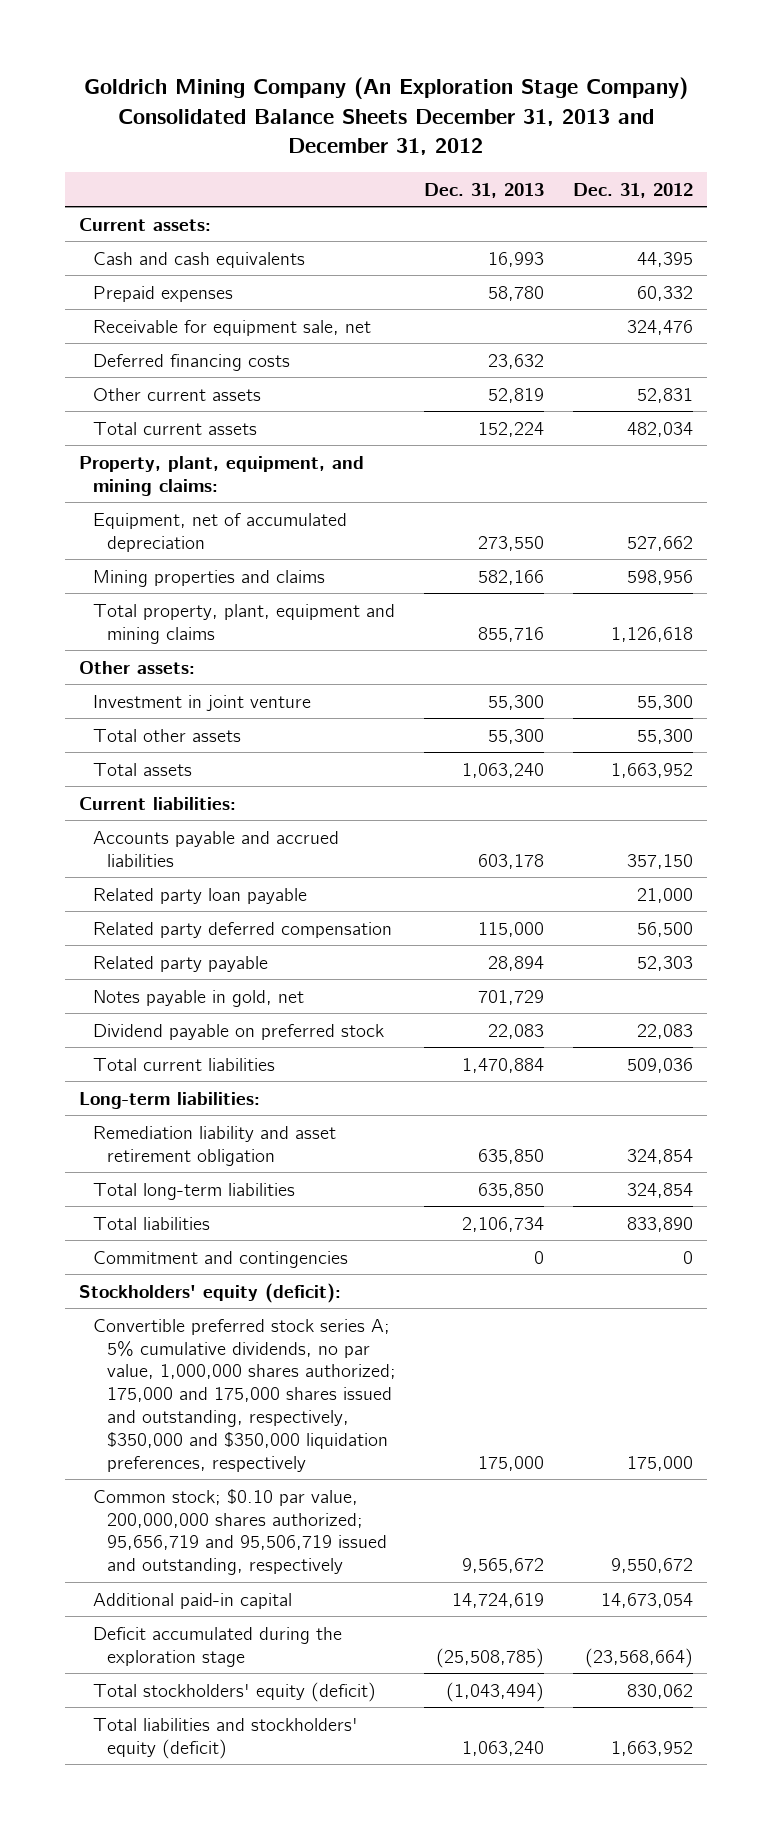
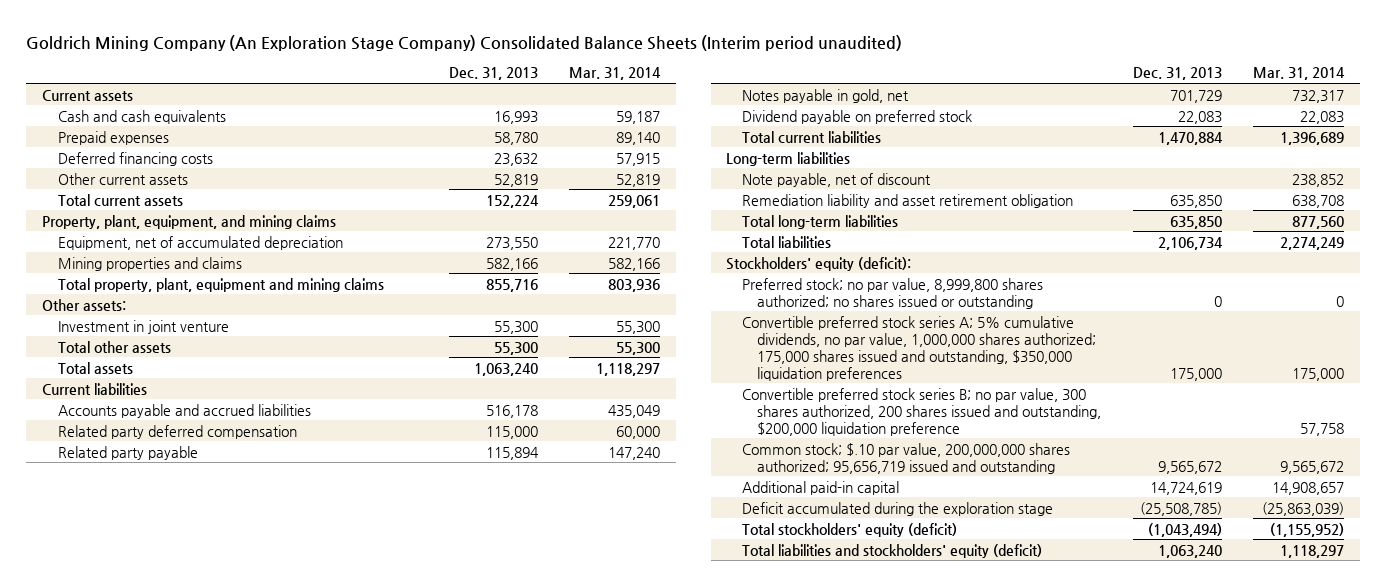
[83,77,688,156] Goldrich Mining Company (An Exploration Stage Company) Consolidated Balance Sheets December 31, 2013 and December 31, 2012 -> [26,35,903,52] Goldrich Mining Company (An Exploration Stage Company) Consolidated Balance Sheets (Interim period unaudited)
[572,182,693,198] Dec. 31, 2012 -> none
none -> [569,67,662,81] Mar. 31, 2014
[79,217,212,231] Current assets: -> [42,89,134,101] Current assets
[92,319,371,336] Receivable for equipment sale, net -> none
[79,455,365,496] Property, plant, equipment, and mining claims: -> [42,214,337,229] Property, plant, equipment, and mining claims
[92,887,307,904] Related party loan payable -> none
[79,796,237,810] Current liabilities: -> [42,382,148,395] Current liabilities
[478,853,545,869] 603,178 -> [485,404,538,418] 516,178
[488,955,545,971] 28,894 -> [485,446,539,460] 115,894
[79,1091,261,1109] Long-term liabilities: -> [726,151,851,166] Long-term liabilities
none -> [741,172,931,187] Note payable, net of discount
[92,1250,348,1268] Commitment and contingencies -> none
none -> [741,277,1043,309] Preferred stock; no par value, 8,999,800 shares authorized; no shares issued or outstanding
[92,1318,396,1472] Convertible preferred stock series A; 5% cumulative dividends, no par value, 1,000,000 shares authorized; 175,000 and 175,000 shares issued and outstanding, respectively, $350,000 and $350,000 liquidation preferences, respectively -> [741,315,1097,381] Convertible preferred stock series A; 5% cumulative dividends, no par value, 1,000,000 shares authorized; 175,000 shares issued and outstanding, $350,000 liquidation preferences
none -> [741,387,1102,436] Convertible preferred stock series B; no par value, 300 shares authorized, 200 shares issued and outstanding, $200,000 liquidation preference
[92,1488,387,1576] Common stock; $0.10 par value, 200,000,000 shares authorized; 95,656,719 and 95,506,719 issued and outstanding, respectively -> [741,442,1070,474] Common stock; $.10 par value, 200,000,000 shares authorized; 95,656,719 issued and outstanding

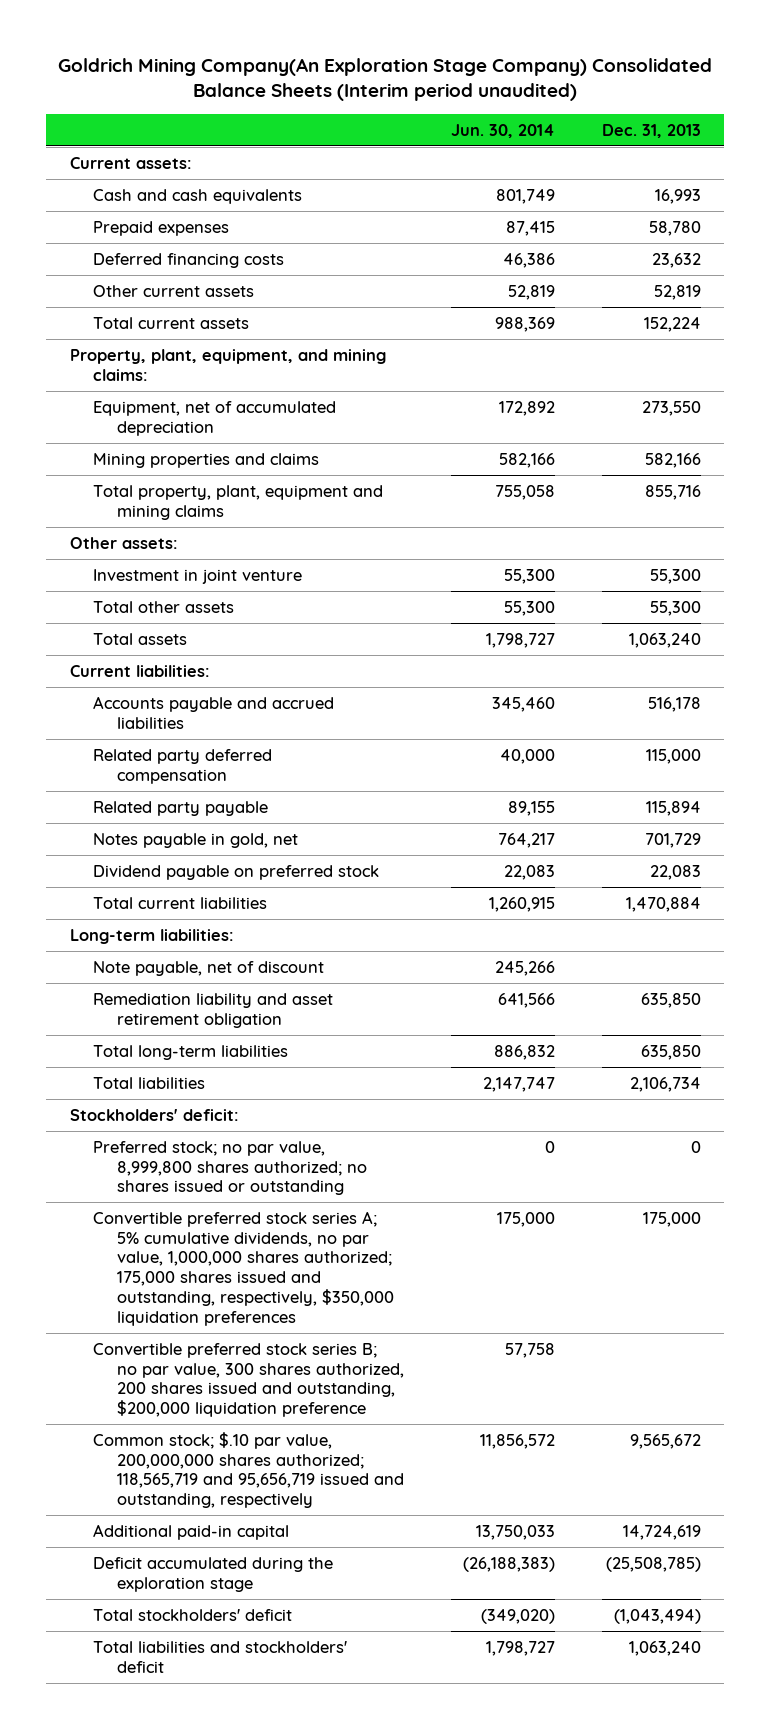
[26,35,903,52] Goldrich Mining Company (An Exploration Stage Company) Consolidated Balance Sheets (Interim period unaudited) -> [58,57,713,102] Goldrich Mining Company(An Exploration Stage Company) Consolidated Balance Sheets (Interim period unaudited)
[569,67,662,81] Mar. 31, 2014 -> none
none -> [451,123,556,138] Jun. 30, 2014
[42,89,134,101] Current assets -> [69,156,192,169] Current assets:
[42,214,337,229] Property, plant, equipment, and mining claims -> [69,348,386,381] Property, plant, equipment, and mining claims:
[42,382,148,395] Current liabilities -> [69,664,210,677] Current liabilities:
[726,151,851,166] Long-term liabilities -> [69,928,234,944] Long-term liabilities:
[726,256,912,271] Stockholders' equity (deficit): -> [69,1108,239,1121] Stockholders' deficit:
[741,315,1097,381] Convertible preferred stock series A; 5% cumulative dividends, no par value, 1,000,000 shares authorized; 175,000 shares issued and outstanding, $350,000 liquidation preferences -> [93,1210,395,1326] Convertible preferred stock series A; 5% cumulative dividends, no par value, 1,000,000 shares authorized; 175,000 shares issued and outstanding, respectively, $350,000 liquidation preferences
[741,442,1070,474] Common stock; $.10 par value, 200,000,000 shares authorized; 95,656,719 issued and outstanding -> [93,1431,405,1509] Common stock; $.10 par value, 200,000,000 shares authorized; 118,565,719 and 95,656,719 issued and outstanding, respectively
[741,522,957,537] Total stockholders' equity (deficit) -> [93,1608,293,1621] Total stockholders' deficit
[741,543,1042,558] Total liabilities and stockholders' equity (deficit) -> [93,1640,348,1673] Total liabilities and stockholders' deficit

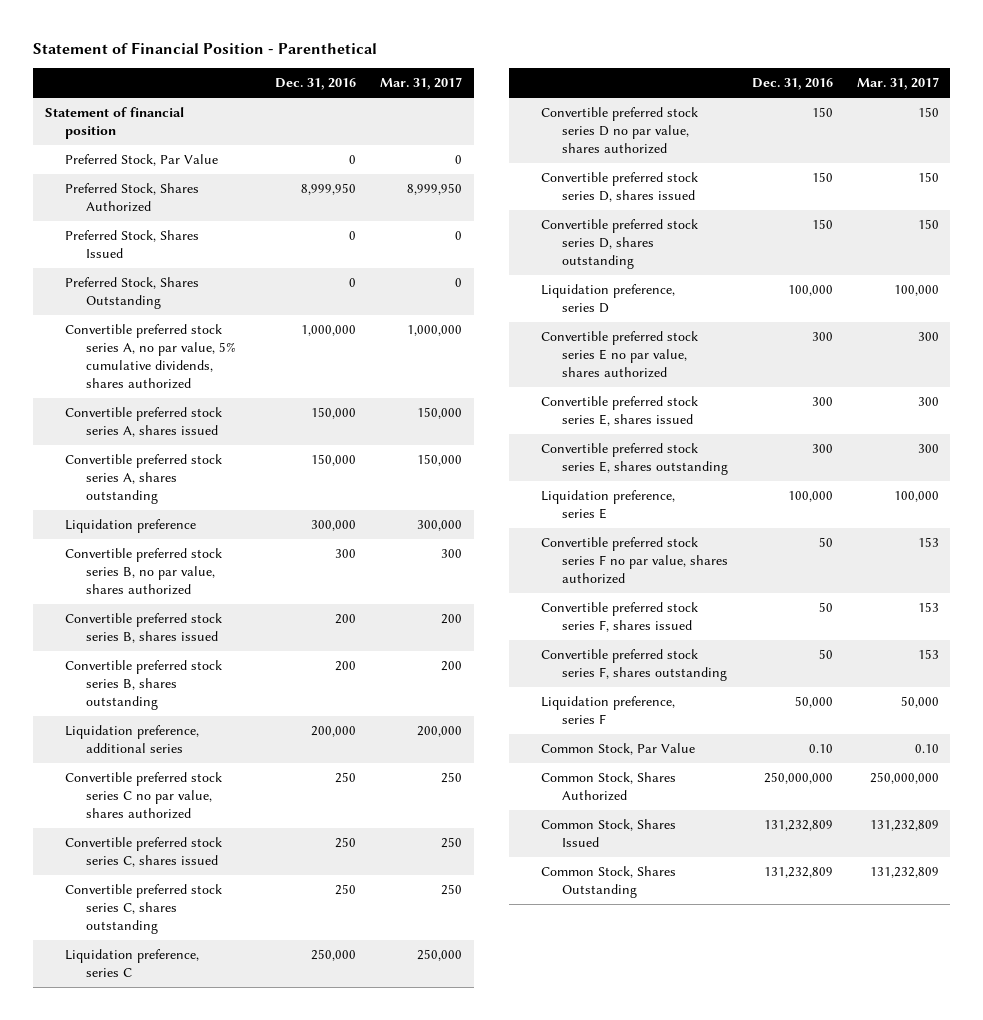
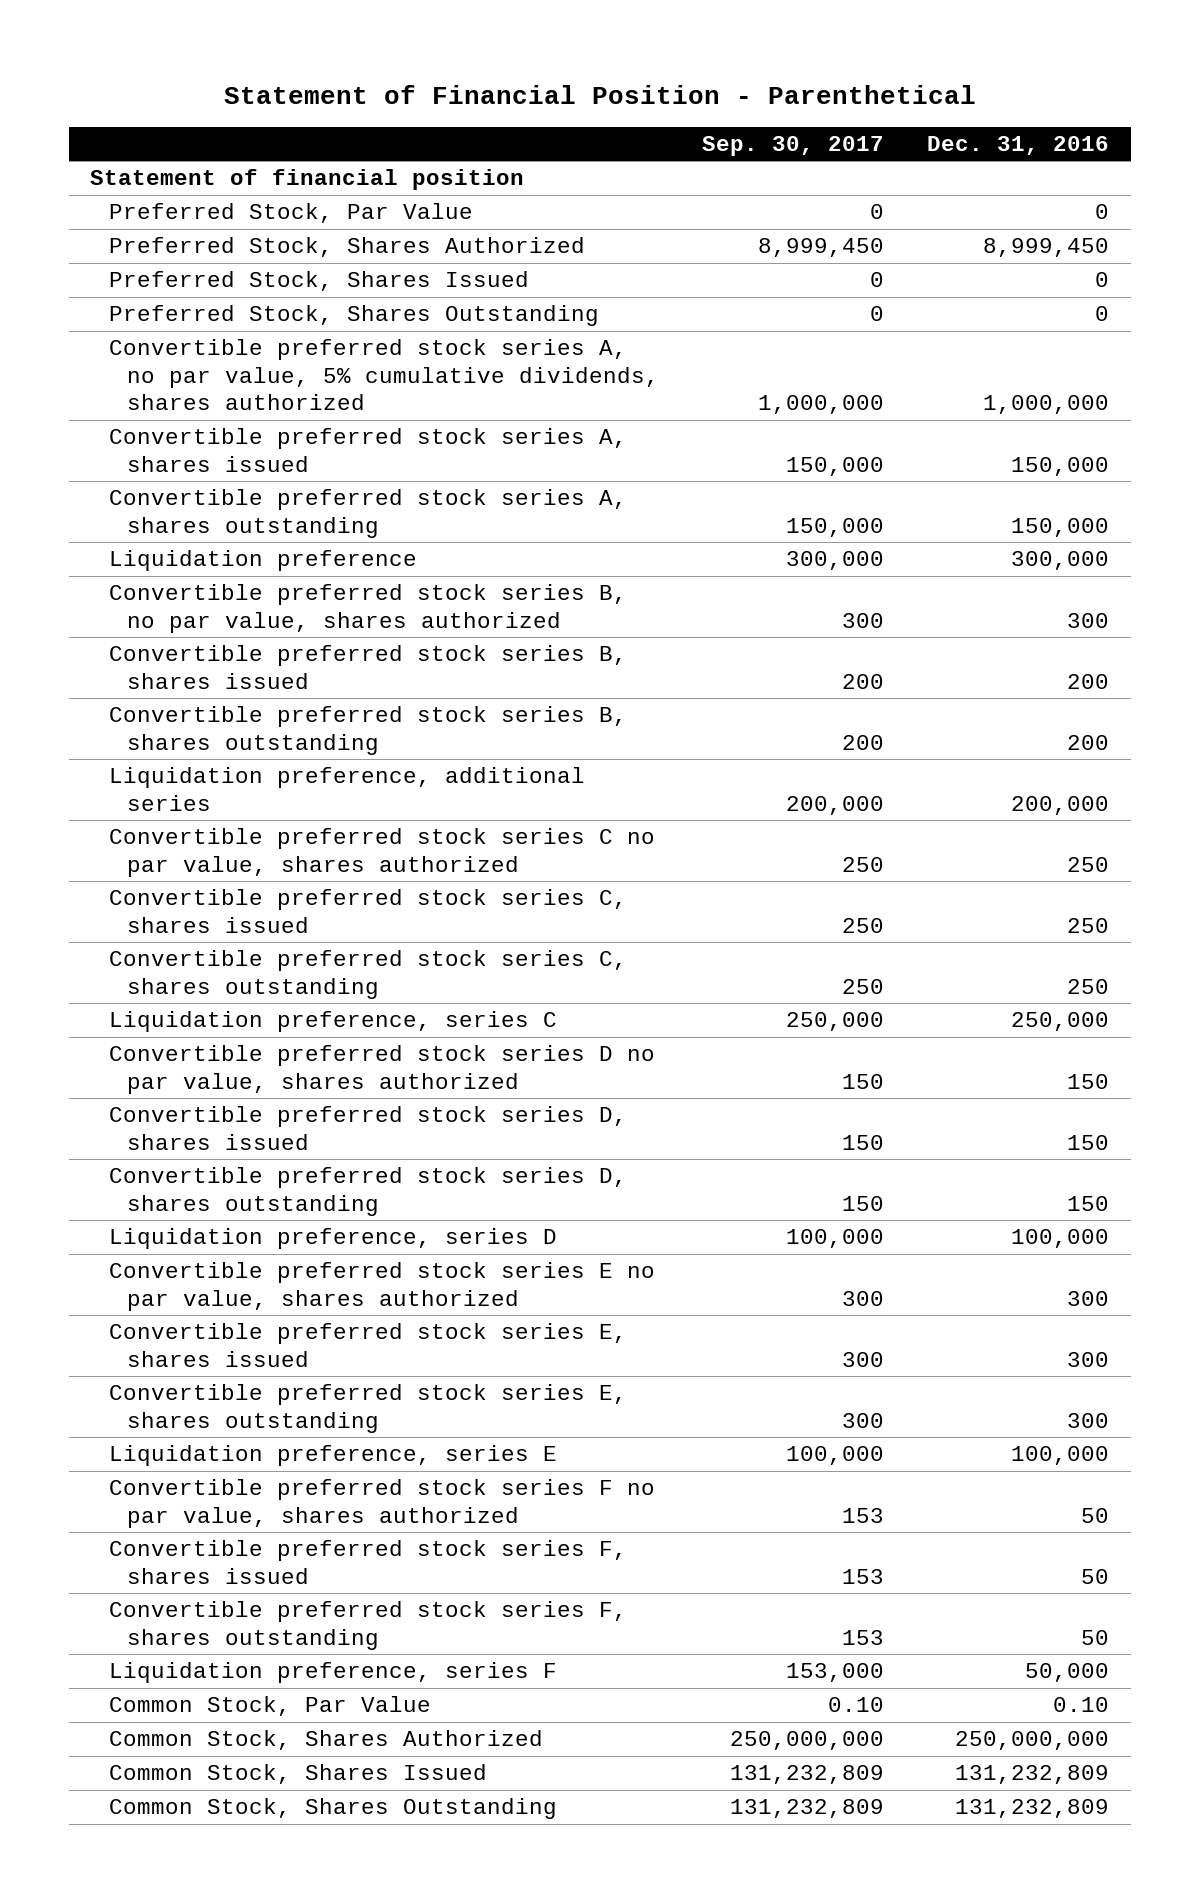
[380,77,463,91] Mar. 31, 2017 -> none
none -> [701,136,884,157] Sep. 30, 2017
[301,183,357,196] 8,999,950 -> [983,238,1110,258] 8,999,450

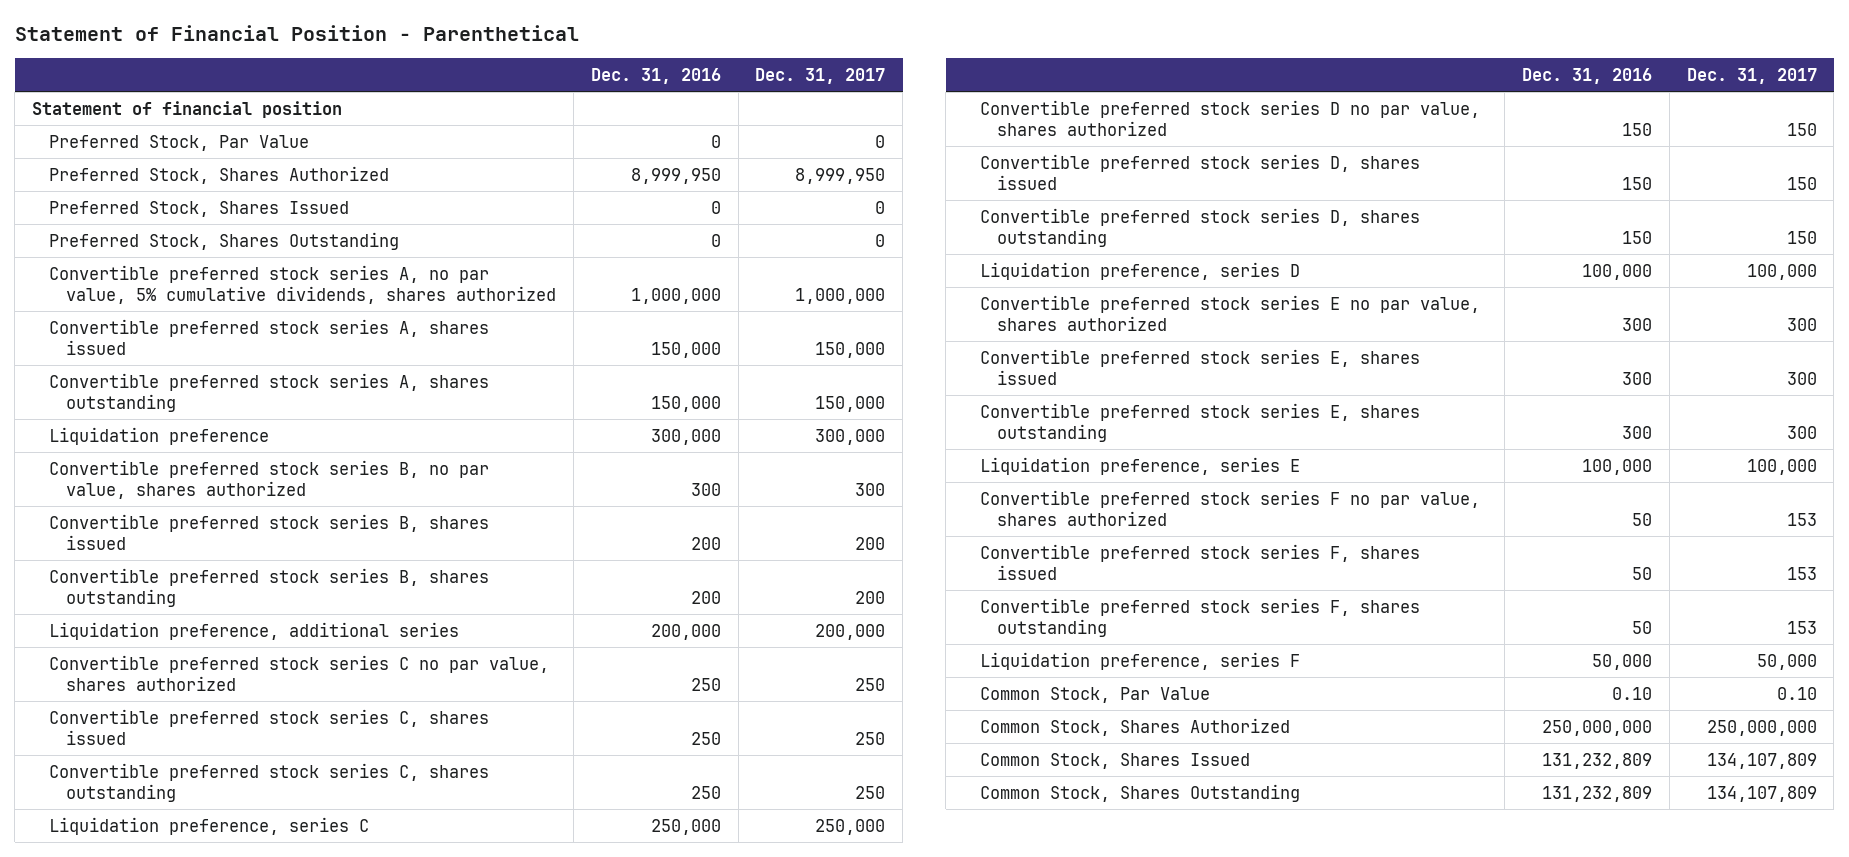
[701,136,884,157] Sep. 30, 2017 -> none
none -> [755,67,886,84] Dec. 31, 2017
[983,238,1110,258] 8,999,450 -> [630,167,721,184] 8,999,950

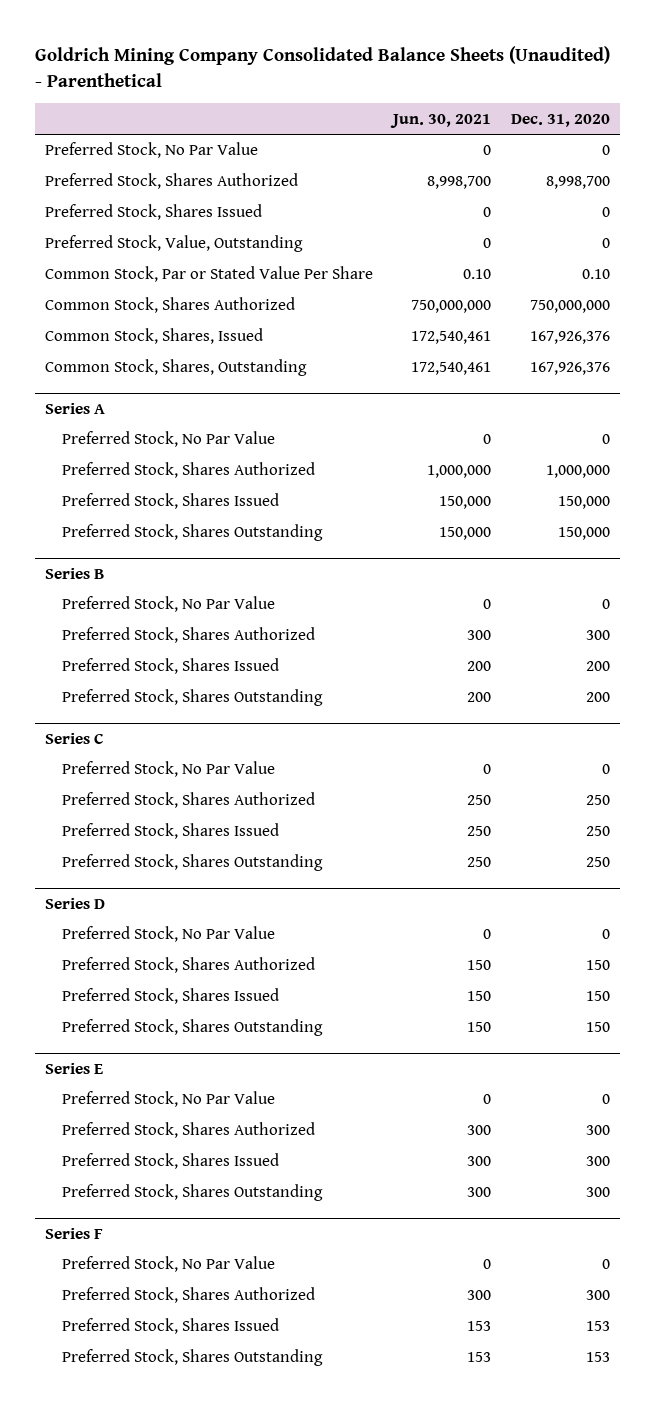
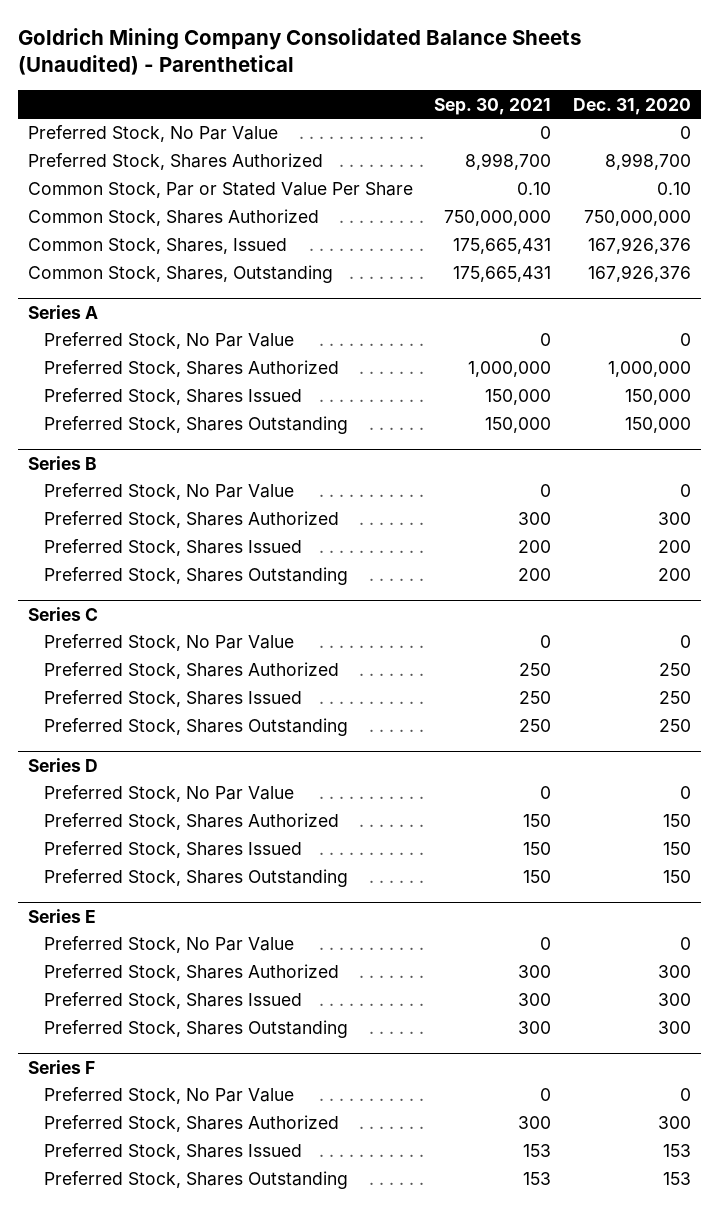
[390,113,492,128] Jun. 30, 2021 -> none
none -> [434,97,552,115] Sep. 30, 2021
[45,204,263,221] Preferred Stock, Shares Issued -> none
[45,235,304,253] Preferred Stock, Value, Outstanding -> none

